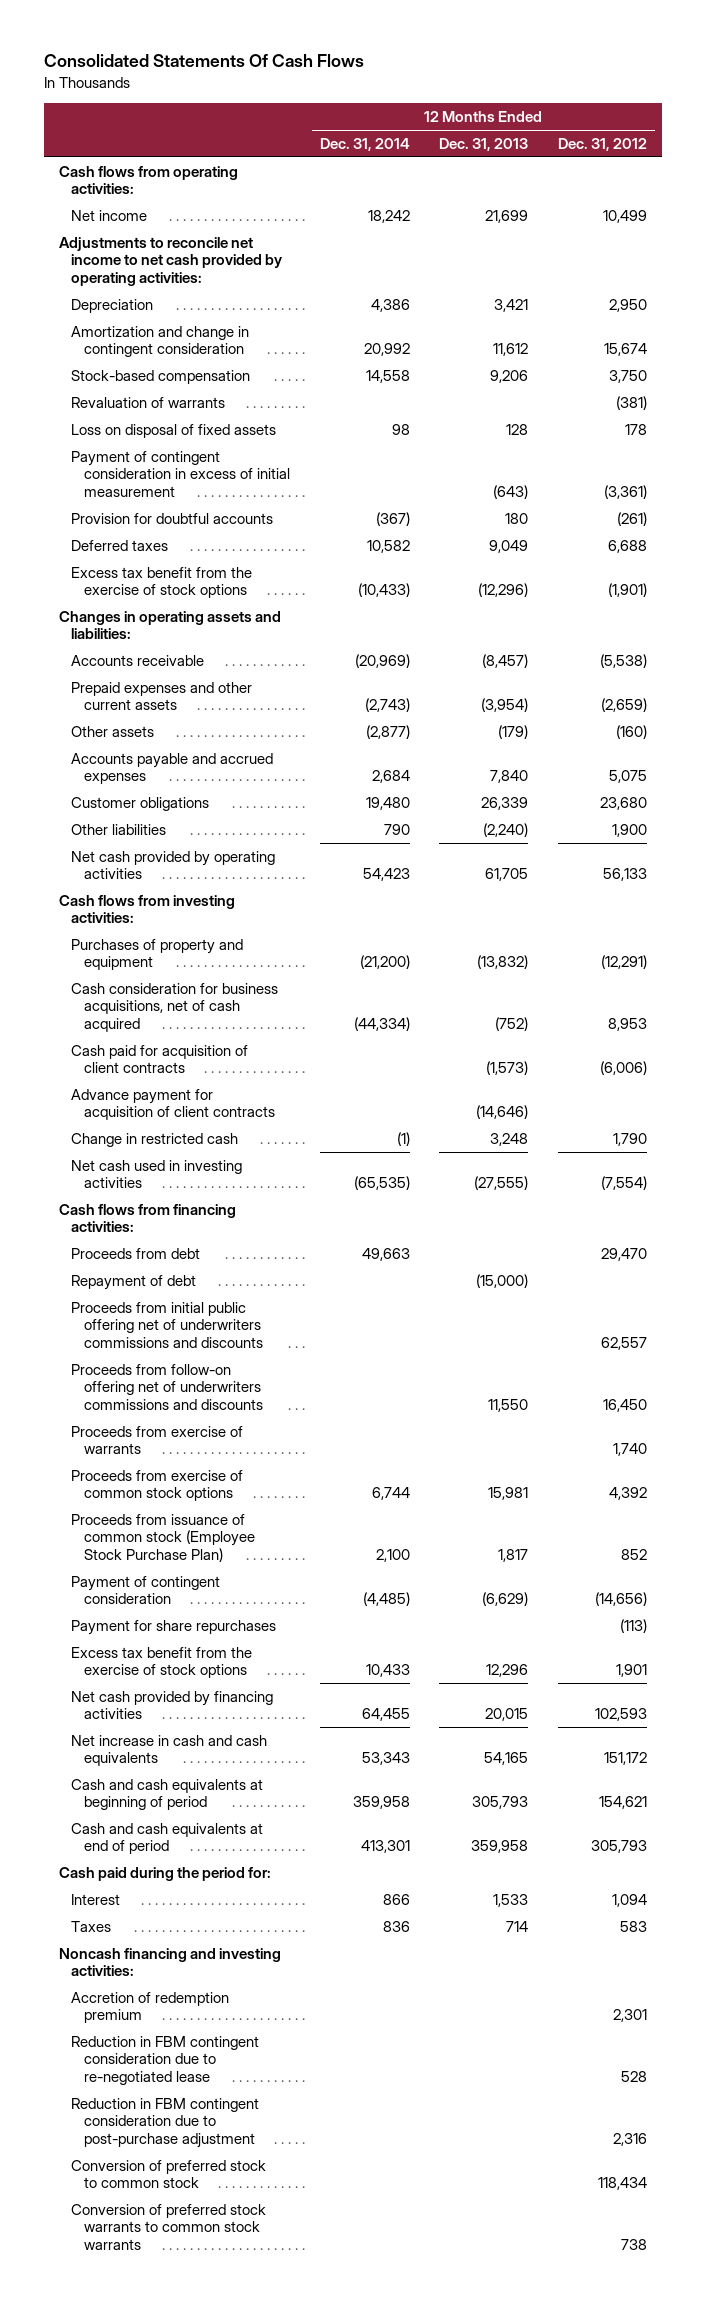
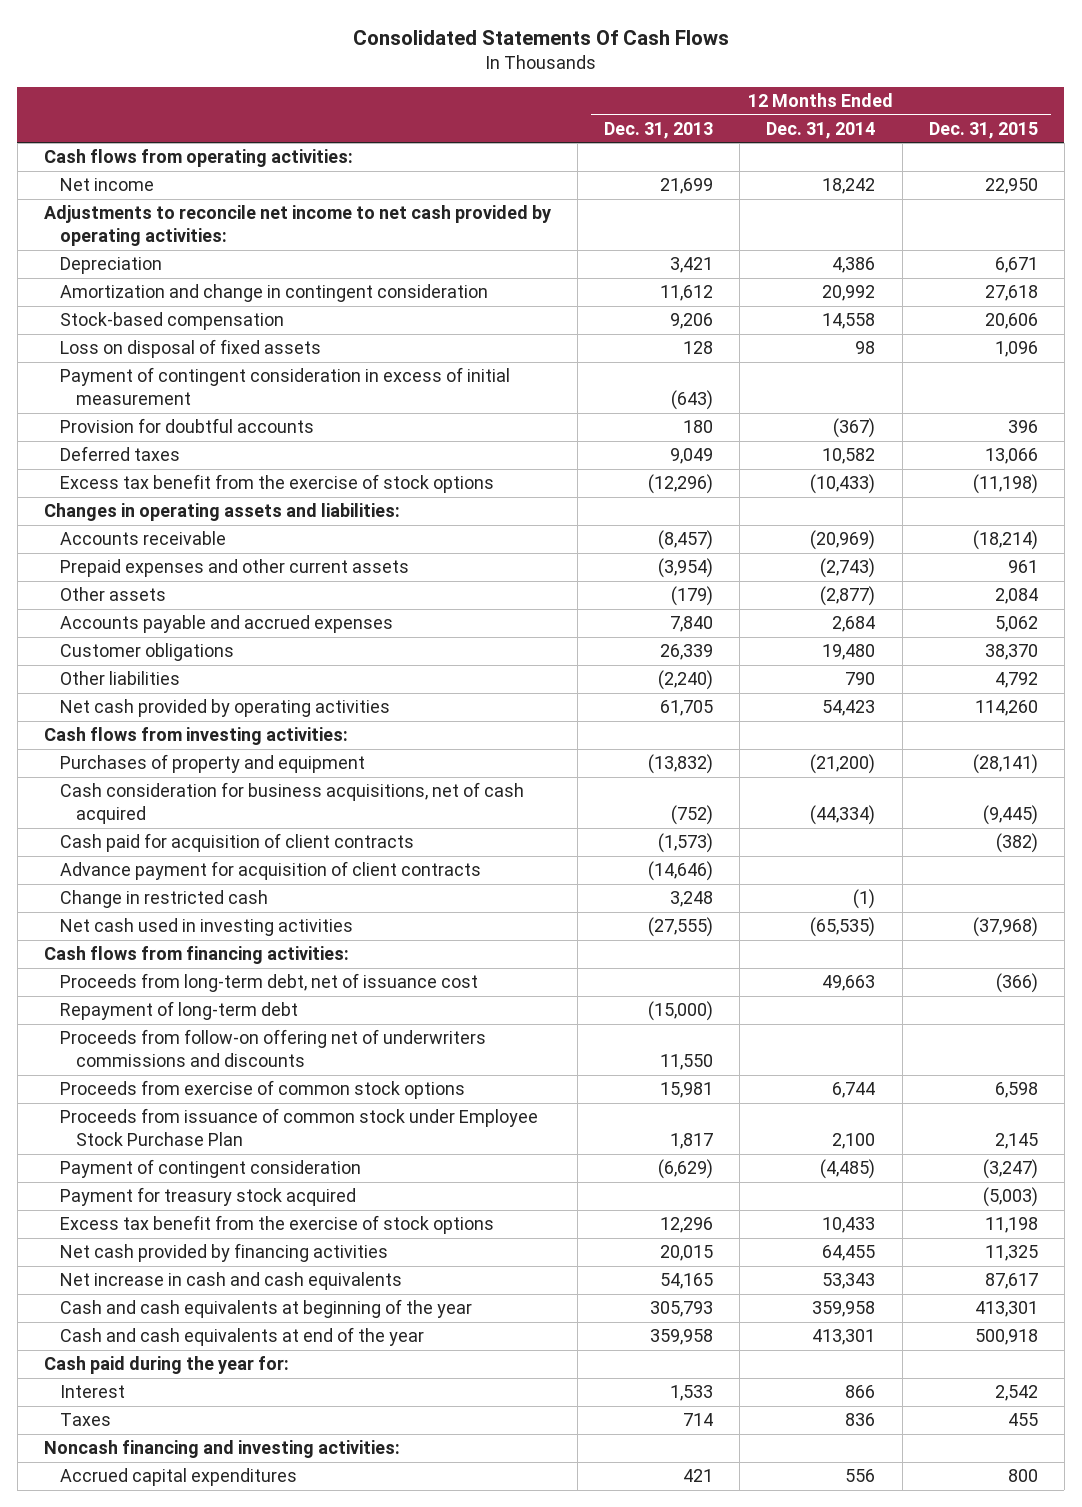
[558,138,648,152] Dec. 31, 2012 -> none
none -> [928,121,1038,139] Dec. 31, 2015
[71,396,226,408] Revaluation of warrants -> none
[71,1301,263,1348] Proceeds from initial public offering net of underwriters commissions and discounts -> none
[71,1247,201,1259] Proceeds from debt -> [60,973,479,993] Proceeds from long-term debt, net of issuance cost
[71,1274,197,1290] Repayment of debt -> [60,1001,299,1021] Repayment of long-term debt
[71,1425,244,1455] Proceeds from exercise of warrants -> none
[71,1513,255,1562] Proceeds from issuance of common stock (Employee Stock Purchase Plan) -> [60,1108,539,1146] Proceeds from issuance of common stock under Employee Stock Purchase Plan
[71,1619,277,1635] Payment for share repurchases -> [60,1187,357,1207] Payment for treasury stock acquired
[71,1778,264,1811] Cash and cash equivalents at beginning of period -> [60,1299,473,1319] Cash and cash equivalents at beginning of the year
[71,1822,264,1855] Cash and cash equivalents at end of period -> [60,1327,425,1347] Cash and cash equivalents at end of the year
[58,1866,271,1881] Cash paid during the period for: -> [43,1356,289,1375] Cash paid during the year for:
[71,1991,230,2024] Accretion of redemption premium -> none
[71,2035,260,2085] Reduction in FBM contingent consideration due to re-negotiated lease -> none
[71,2097,260,2148] Reduction in FBM contingent consideration due to post-purchase adjustment -> none
[71,2159,267,2189] Conversion of preferred stock to common stock -> none
[71,2203,267,2250] Conversion of preferred stock warrants to common stock warrants -> none
none -> [60,1468,298,1487] Accrued capital expenditures

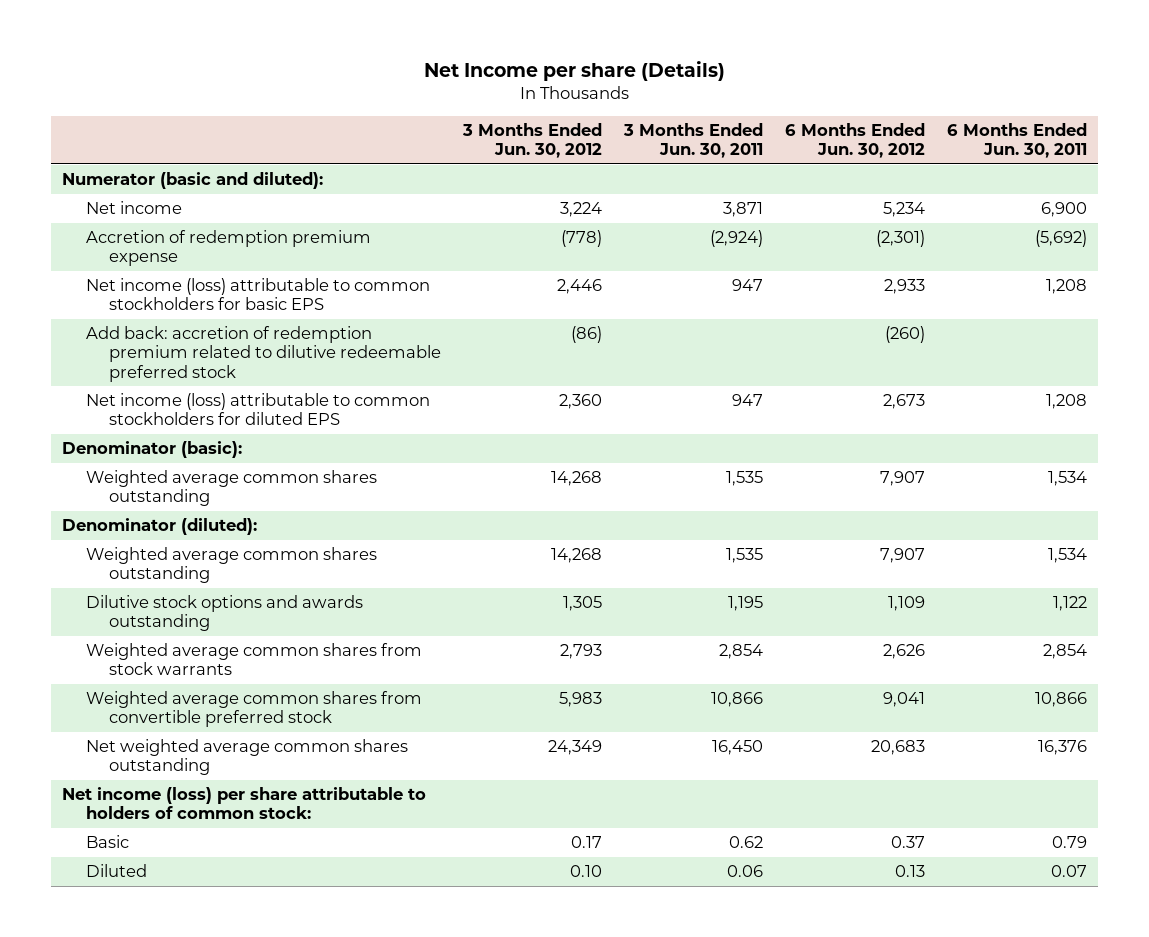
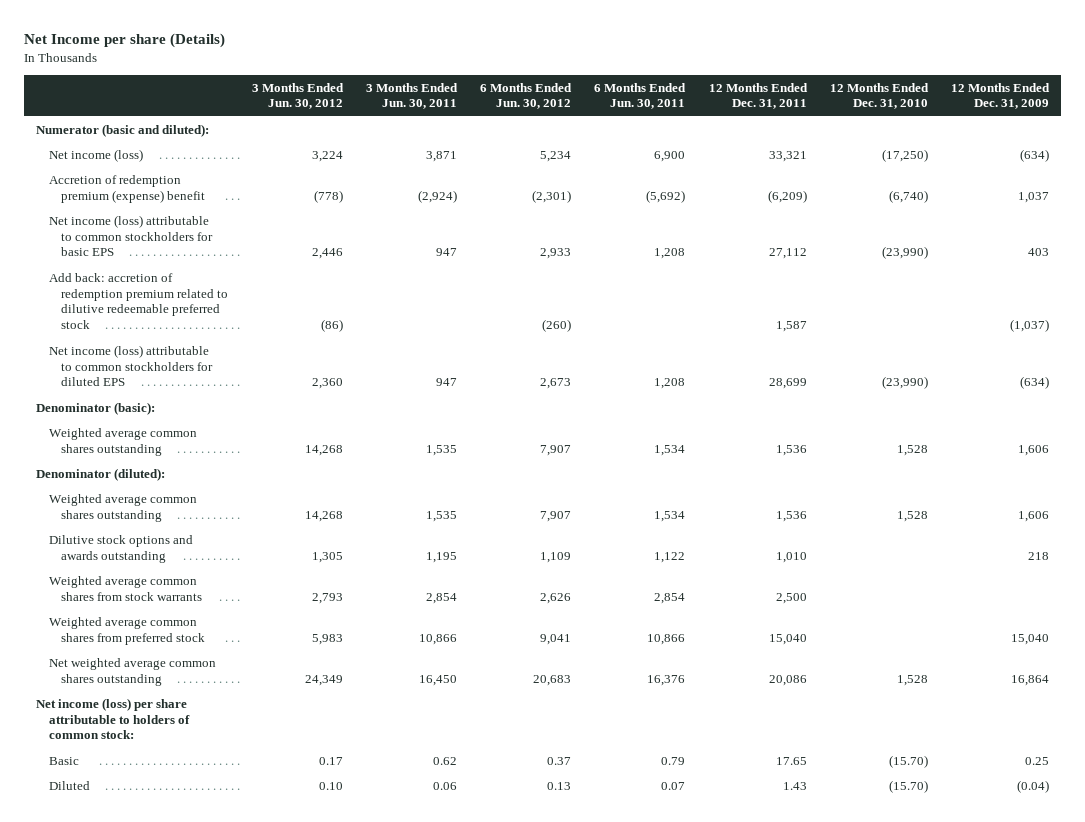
none -> [708,82,808,110] 12 Months Ended Dec. 31, 2011
none -> [829,82,929,110] 12 Months Ended Dec. 31, 2010
none -> [951,82,1051,110] 12 Months Ended Dec. 31, 2009
[85,201,182,215] Net income -> [48,148,143,162] Net income (loss)
[85,230,371,267] Accretion of redemption premium expense -> [48,174,206,203] Accretion of redemption premium (expense) benefit
[85,691,422,728] Weighted average common shares from convertible preferred stock -> [48,616,206,645] Weighted average common shares from preferred stock

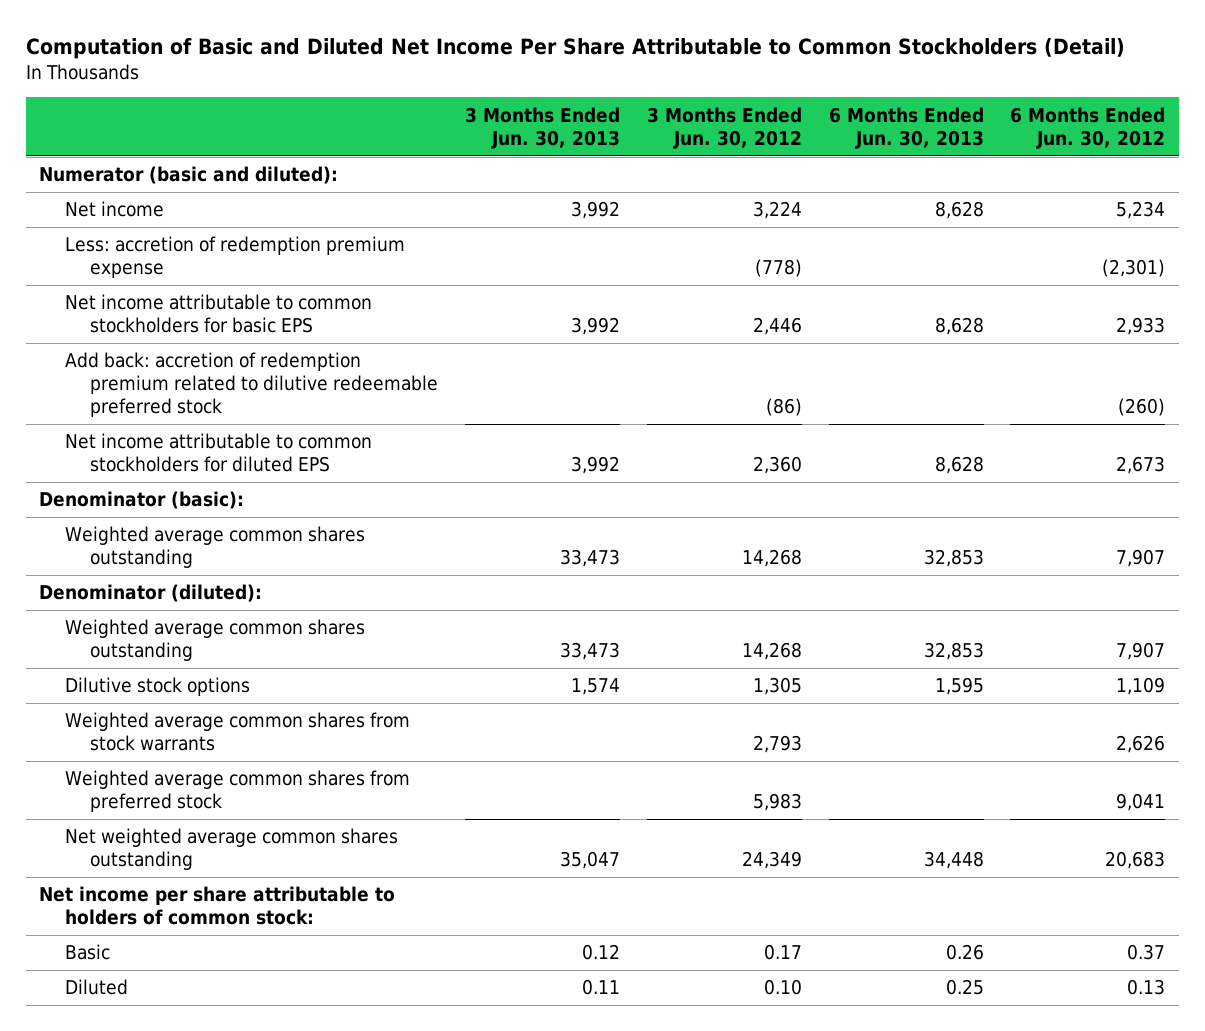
[24,33,226,49] Net Income per share (Details) -> [25,38,1125,60] Computation of Basic and Diluted Net Income Per Share Attributable to Common Stockholders (Detail)
[365,82,458,110] 3 Months Ended Jun. 30, 2011 -> none
[594,82,687,110] 6 Months Ended Jun. 30, 2011 -> none
[708,82,808,110] 12 Months Ended Dec. 31, 2011 -> none
[829,82,929,110] 12 Months Ended Dec. 31, 2010 -> none
[951,82,1051,110] 12 Months Ended Dec. 31, 2009 -> none
none -> [464,106,620,149] 3 Months Ended Jun. 30, 2013
none -> [828,106,984,149] 6 Months Ended Jun. 30, 2013
[48,148,143,162] Net income (loss) -> [64,201,164,218] Net income
[48,174,206,203] Accretion of redemption premium (expense) benefit -> [64,236,405,279] Less: accretion of redemption premium expense
[48,214,214,257] Net income (loss) attributable to common stockholders for basic EPS -> [64,294,372,334] Net income attributable to common stockholders for basic EPS
[48,344,214,387] Net income (loss) attributable to common stockholders for diluted EPS -> [64,433,372,473] Net income attributable to common stockholders for diluted EPS
[48,534,193,563] Dilutive stock options and awards outstanding -> [64,677,250,697] Dilutive stock options
[36,697,190,740] Net income (loss) per share attributable to holders of common stock: -> [39,886,396,926] Net income per share attributable to holders of common stock:

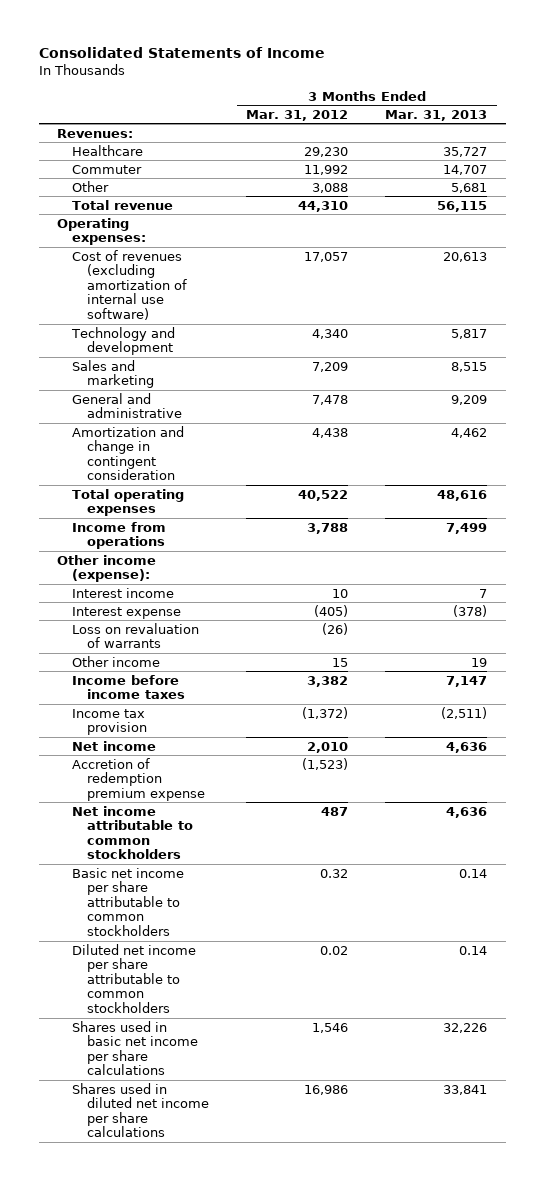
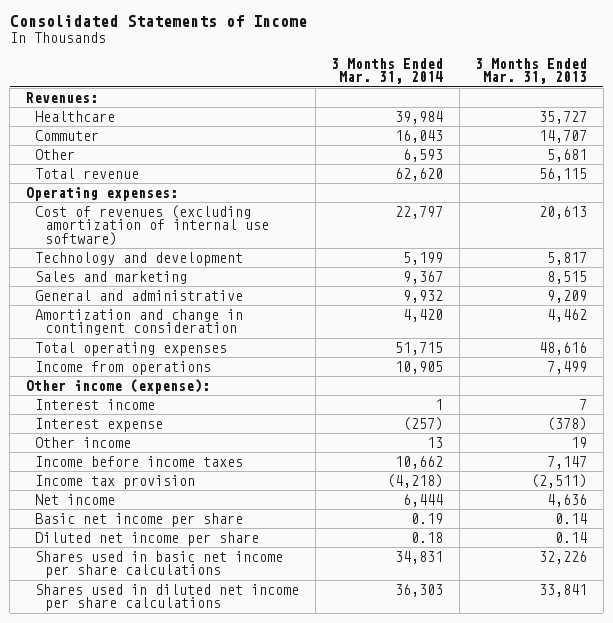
[246,109,349,121] Mar. 31, 2012 -> none
none -> [331,57,444,85] 3 Months Ended Mar. 31, 2014
[72,622,200,649] Loss on revaluation of warrants -> none
[72,757,206,801] Accretion of redemption premium expense -> none
[72,805,194,860] Net income attributable to common stockholders -> none
[72,867,185,937] Basic net income per share attributable to common stockholders -> [35,512,244,527] Basic net income per share
[72,943,197,1014] Diluted net income per share attributable to common stockholders -> [35,531,260,546] Diluted net income per share

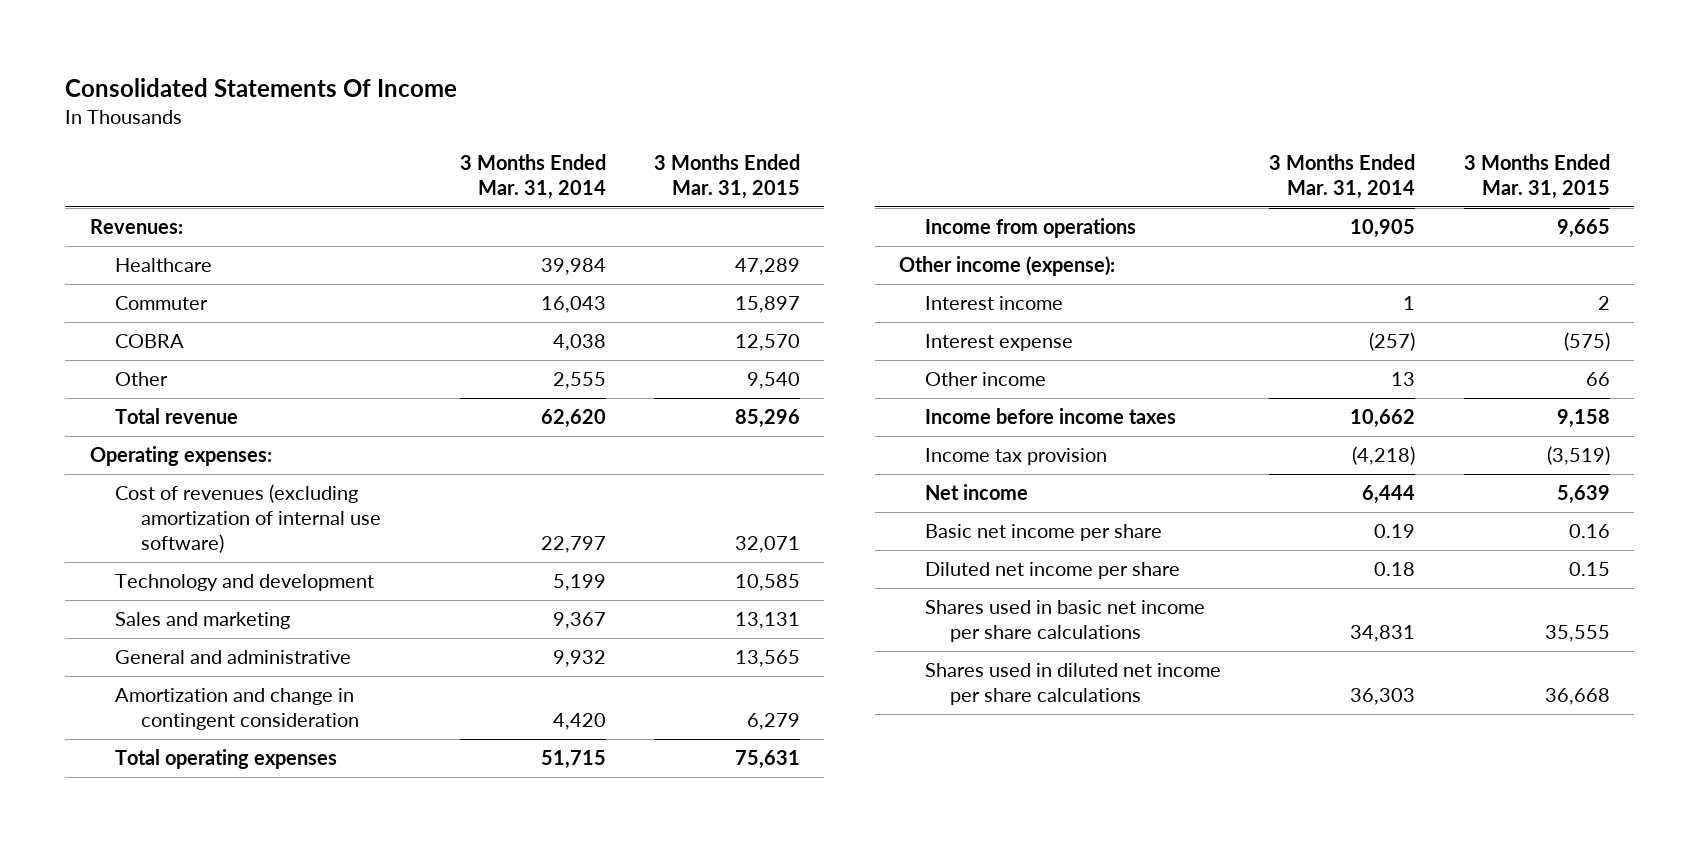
[9,15,307,28] Consolidated Statements of Income -> [65,77,458,97] Consolidated Statements Of Income
[475,57,588,85] 3 Months Ended Mar. 31, 2013 -> none
none -> [654,154,801,200] 3 Months Ended Mar. 31, 2015
none -> [115,334,185,349] COBRA
[403,148,444,162] 6,593 -> [552,372,606,390] 2,555

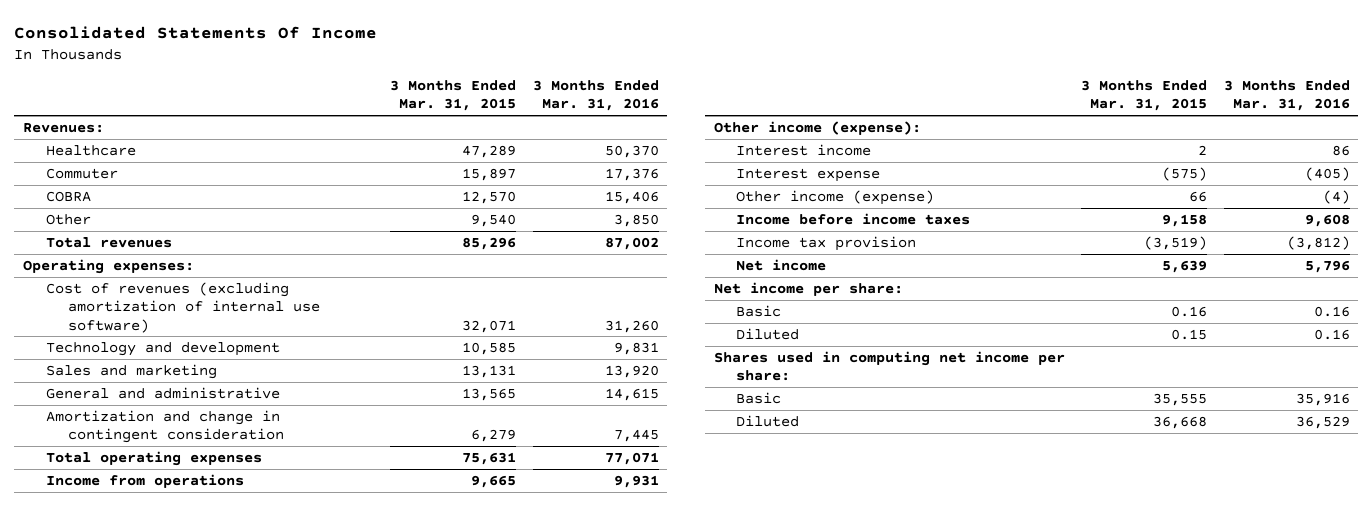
[459,154,606,200] 3 Months Ended Mar. 31, 2014 -> none
none -> [532,79,659,112] 3 Months Ended Mar. 31, 2016
[115,408,239,425] Total revenue -> [45,236,172,248] Total revenues
[924,372,1046,387] Other income -> [736,189,935,205] Other income (expense)
none -> [713,281,903,296] Net income per share:
[924,524,1162,542] Basic net income per share -> [736,304,782,317] Basic
[924,562,1180,580] Diluted net income per share -> [736,327,800,340] Diluted
none -> [713,350,1065,382] Shares used in computing net income per share:
[924,600,1205,643] Shares used in basic net income per share calculations -> [736,391,782,404] Basic
[924,663,1221,706] Shares used in diluted net income per share calculations -> [736,414,800,427] Diluted

